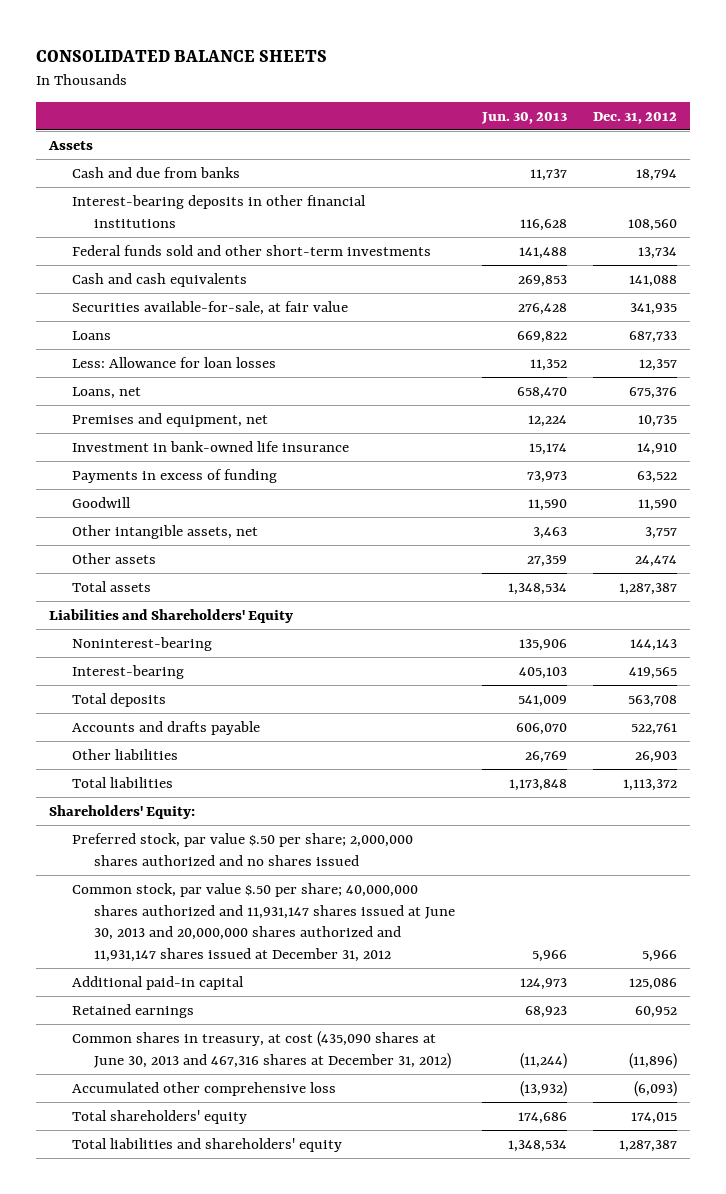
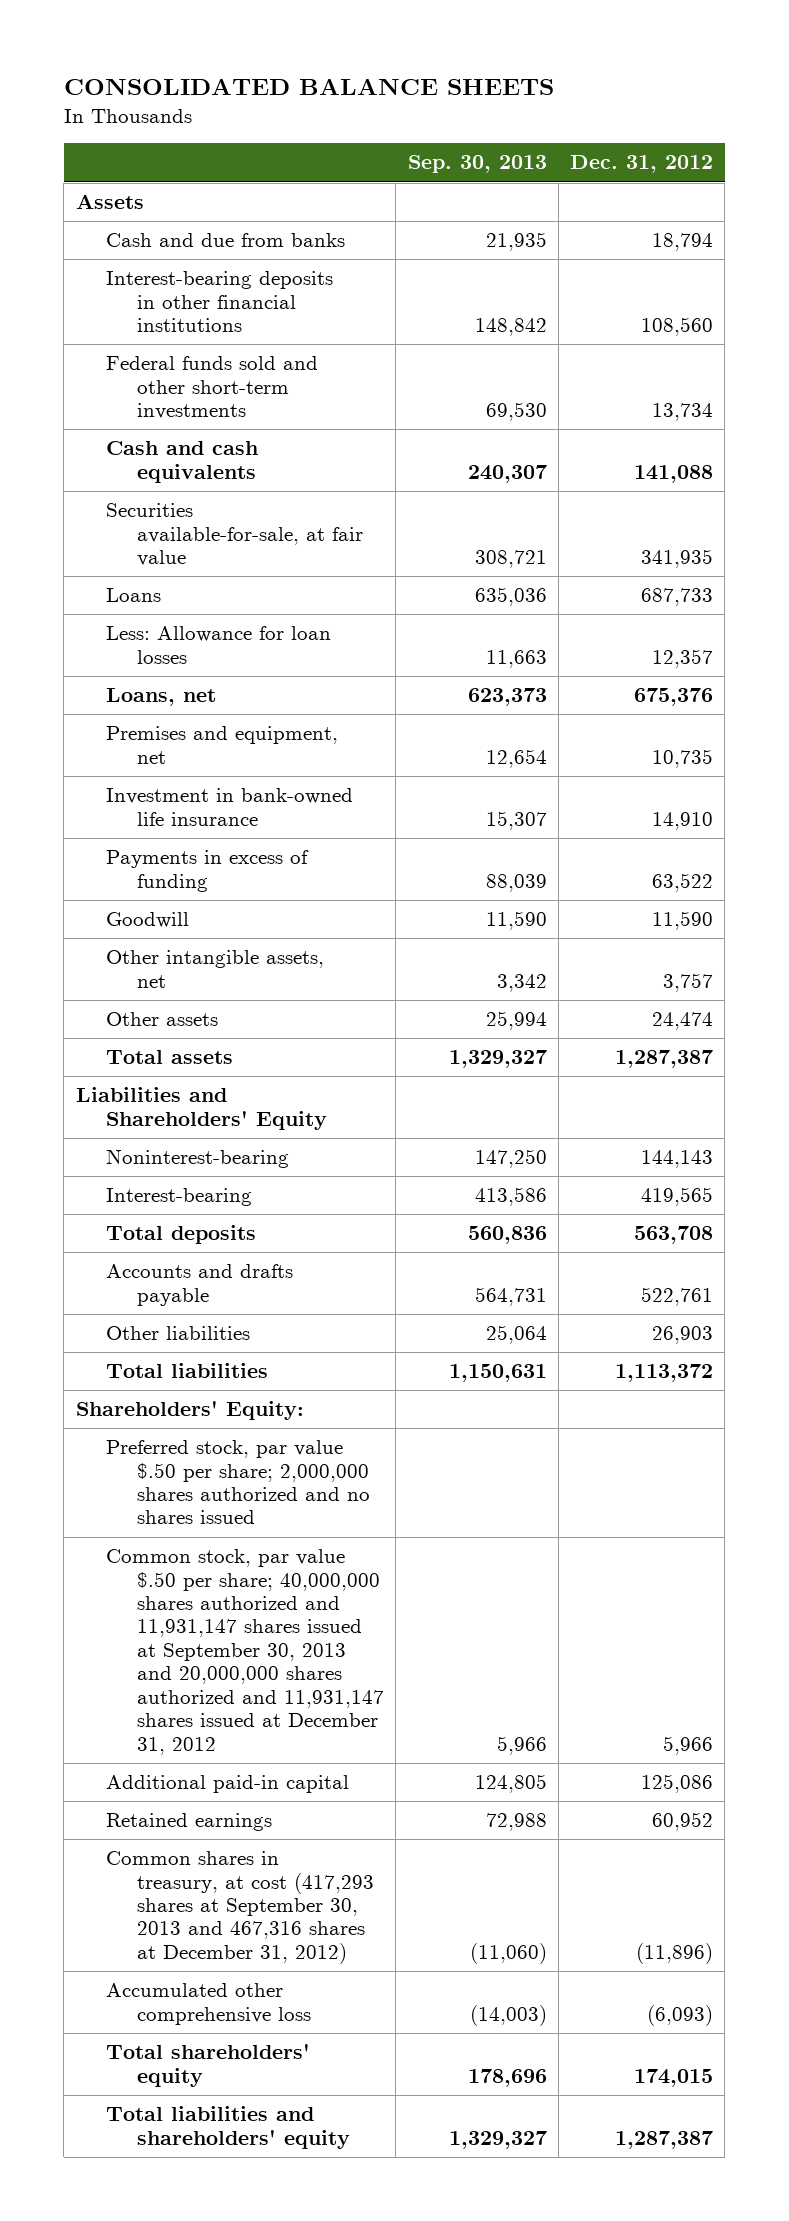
[480,111,567,124] Jun. 30, 2013 -> none
none -> [407,155,547,174] Sep. 30, 2013
[71,882,456,963] Common stock, par value $.50 per share; 40,000,000 shares authorized and 11,931,147 shares issued at June 30, 2013 and 20,000,000 shares authorized and 11,931,147 shares issued at December 31, 2012 -> [106,1549,385,1755] Common stock, par value $.50 per share; 40,000,000 shares authorized and 11,931,147 shares issued at September 30, 2013 and 20,000,000 shares authorized and 11,931,147 shares issued at December 31, 2012
[71,1030,452,1069] Common shares in treasury, at cost (435,090 shares at June 30, 2013 and 467,316 shares at December 31, 2012) -> [106,1851,375,1964] Common shares in treasury, at cost (417,293 shares at September 30, 2013 and 467,316 shares at December 31, 2012)

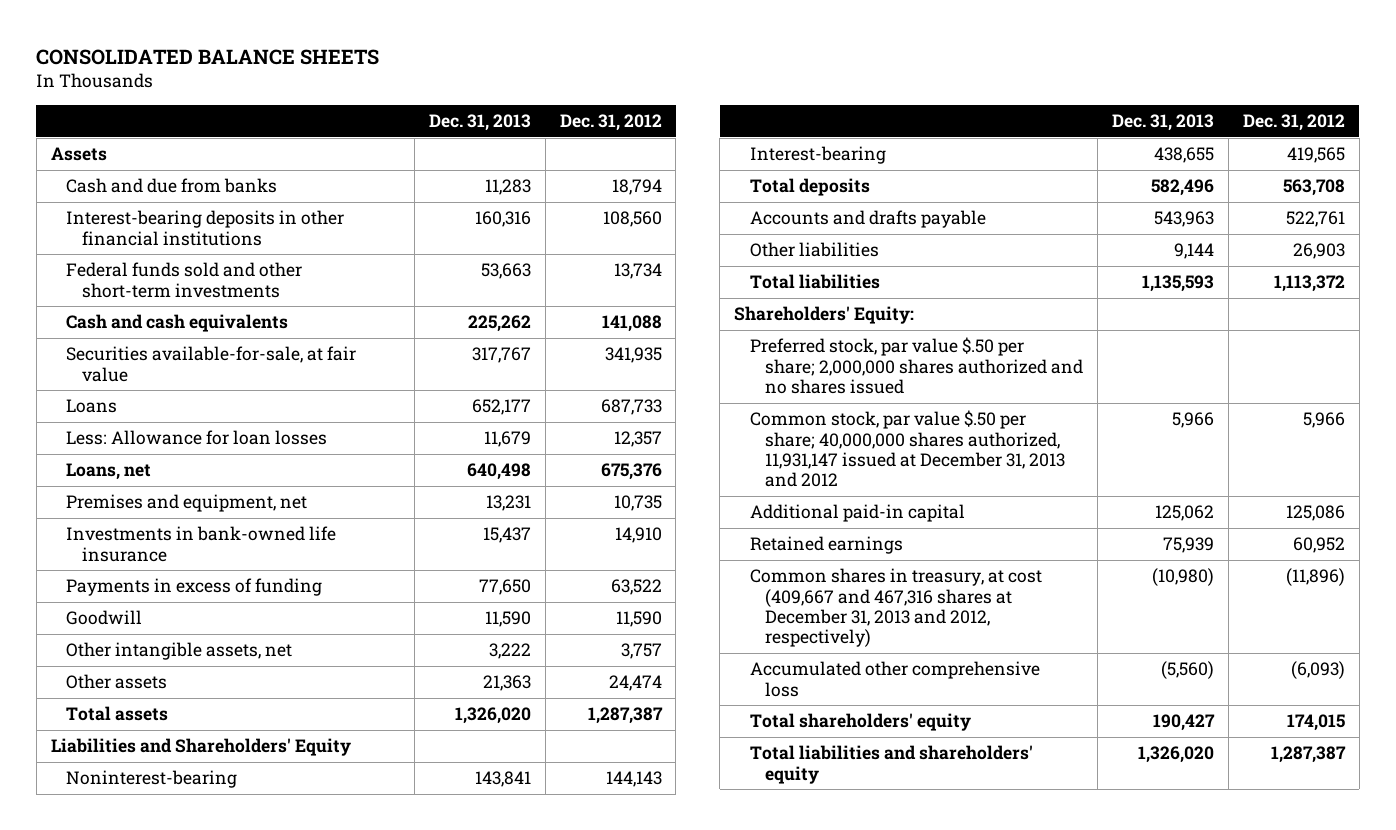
[407,155,547,174] Sep. 30, 2013 -> none
none -> [428,114,531,132] Dec. 31, 2013
[106,788,354,826] Investment in bank-owned life insurance -> [66,526,337,562] Investments in bank-owned life insurance
[106,1549,385,1755] Common stock, par value $.50 per share; 40,000,000 shares authorized and 11,931,147 shares issued at September 30, 2013 and 20,000,000 shares authorized and 11,931,147 shares issued at December 31, 2012 -> [749,410,1066,488] Common stock, par value $.50 per share; 40,000,000 shares authorized, 11,931,147 issued at December 31, 2013 and 2012
[106,1851,375,1964] Common shares in treasury, at cost (417,293 shares at September 30, 2013 and 467,316 shares at December 31, 2012) -> [749,568,1042,648] Common shares in treasury, at cost (409,667 and 467,316 shares at December 31, 2013 and 2012, respectively)

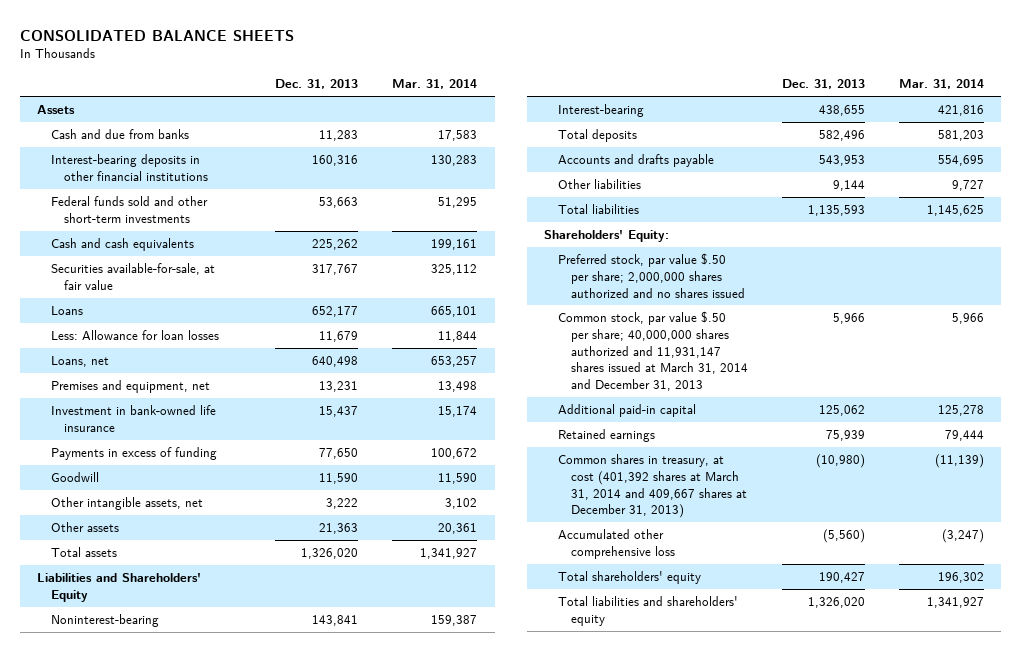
[559,114,662,132] Dec. 31, 2012 -> none
none -> [392,79,478,90] Mar. 31, 2014
[66,526,337,562] Investments in bank-owned life insurance -> [50,405,216,432] Investment in bank-owned life insurance
[1154,211,1215,228] 543,963 -> [819,155,866,167] 543,953
[749,410,1066,488] Common stock, par value $.50 per share; 40,000,000 shares authorized, 11,931,147 issued at December 31, 2013 and 2012 -> [557,311,748,391] Common stock, par value $.50 per share; 40,000,000 shares authorized and 11,931,147 shares issued at March 31, 2014 and December 31, 2013
[749,568,1042,648] Common shares in treasury, at cost (409,667 and 467,316 shares at December 31, 2013 and 2012, respectively) -> [557,454,747,519] Common shares in treasury, at cost (401,392 shares at March 31, 2014 and 409,667 shares at December 31, 2013)

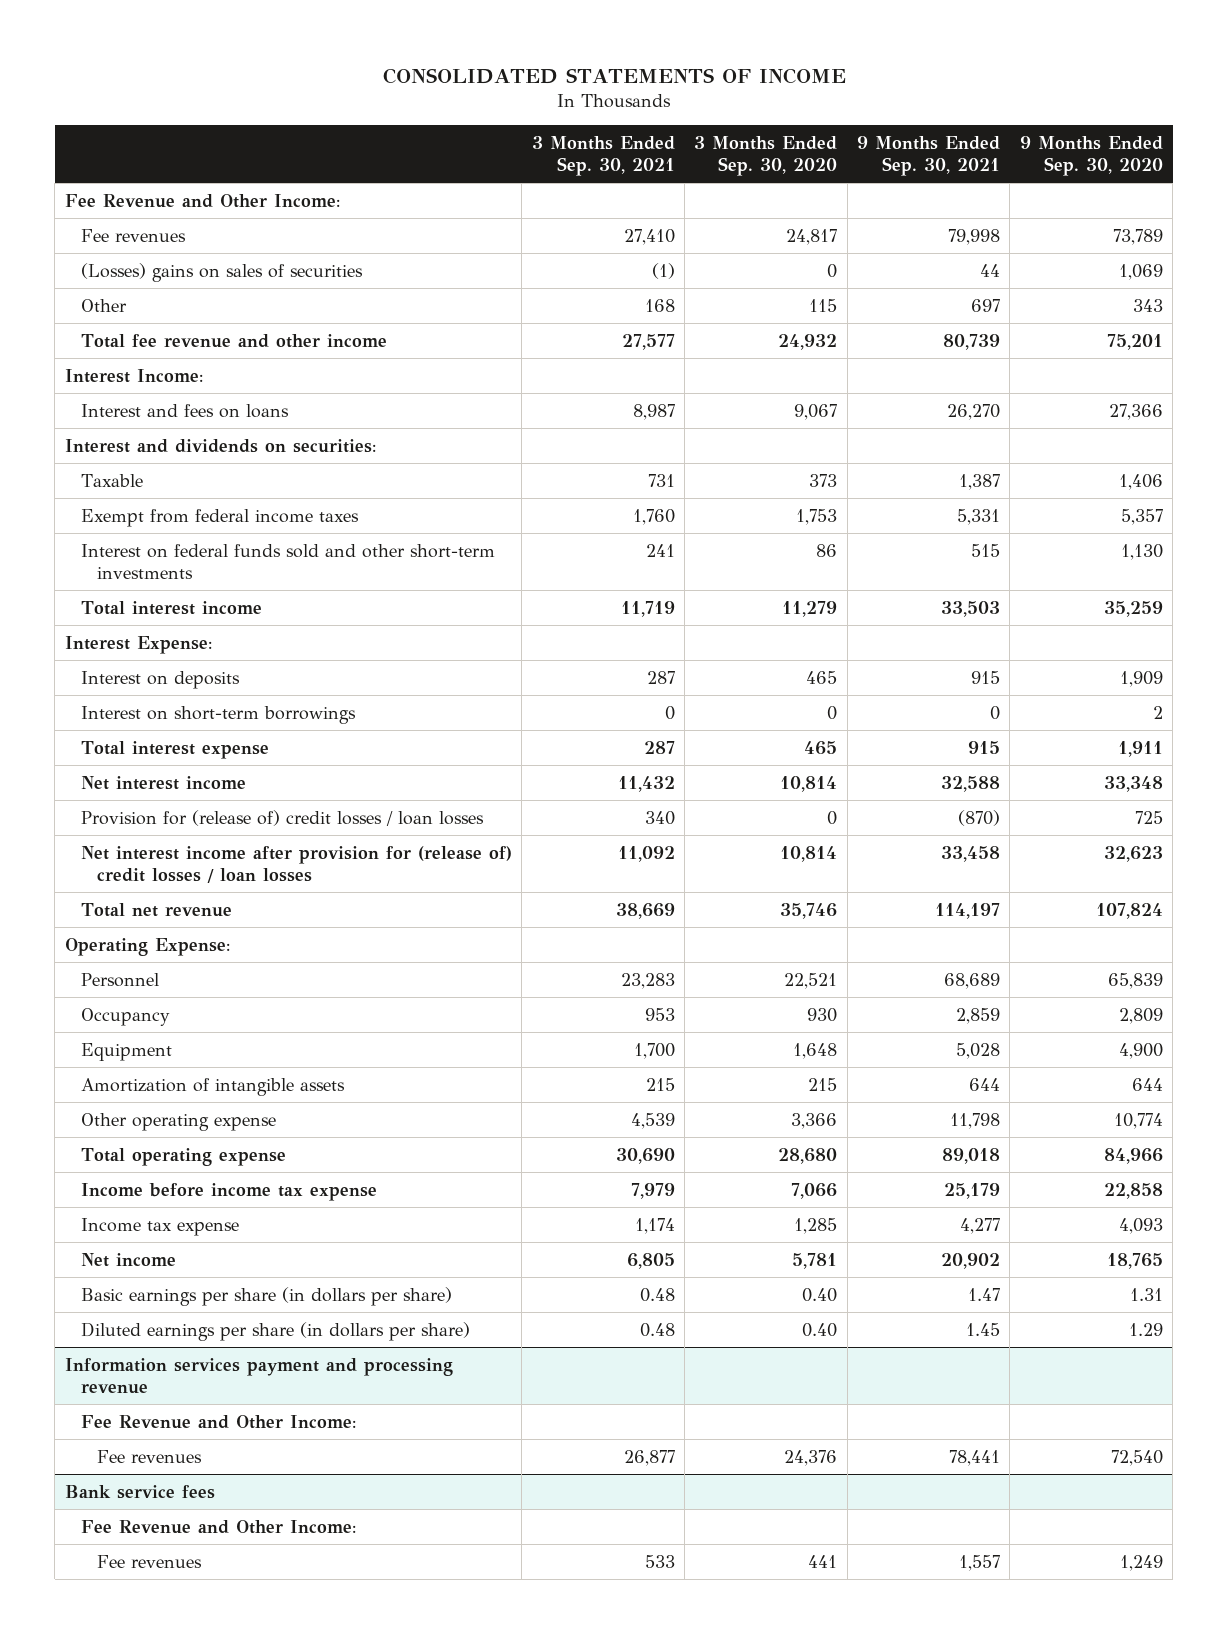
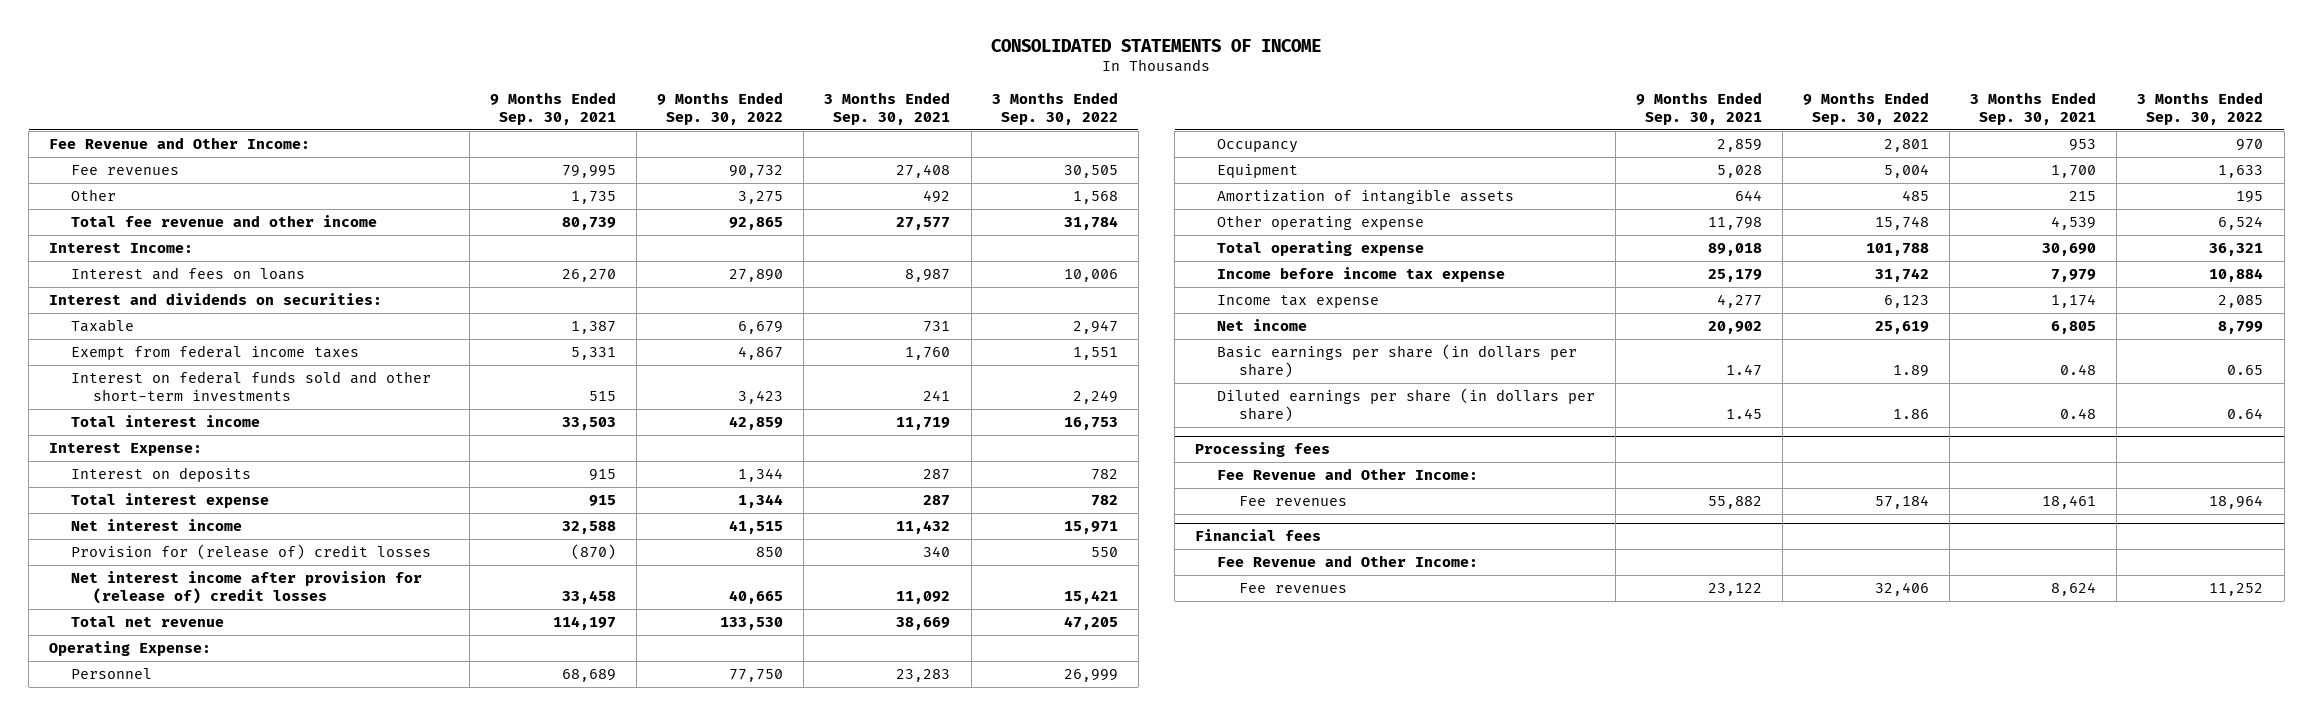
[694,135,838,176] 3 Months Ended Sep. 30, 2020 -> none
[1019,135,1163,176] 9 Months Ended Sep. 30, 2020 -> none
none -> [657,91,784,126] 9 Months Ended Sep. 30, 2022
none -> [991,91,1118,126] 3 Months Ended Sep. 30, 2022
[80,262,363,282] (Losses) gains on sales of securities -> none
[623,228,675,245] 27,410 -> [896,164,951,179] 27,408
[948,228,1001,245] 79,998 -> [562,165,617,179] 79,995
[644,298,675,312] 168 -> [923,190,951,204] 492
[971,298,1001,312] 697 -> [571,191,617,205] 1,735
[80,705,356,724] Interest on short-term borrowings -> none
[80,809,484,826] Provision for (release of) credit losses / loan losses -> [71,544,432,561] Provision for (release of) credit losses
[80,845,512,883] Net interest income after provision for (release of) credit losses / loan losses -> [71,571,423,605] Net interest income after provision for (release of) credit losses
[64,1357,453,1394] Information services payment and processing revenue -> none
none -> [1195,442,1331,458] Processing fees
[64,1484,215,1499] Bank service fees -> none
[623,1449,675,1466] 26,877 -> [2042,495,2097,510] 18,461
[949,1449,1001,1466] 78,441 -> [1708,496,1763,510] 55,882
none -> [1195,529,1322,542] Financial fees
[644,1554,675,1568] 533 -> [2051,582,2097,597] 8,624
[959,1554,1001,1571] 1,557 -> [1708,583,1763,597] 23,122

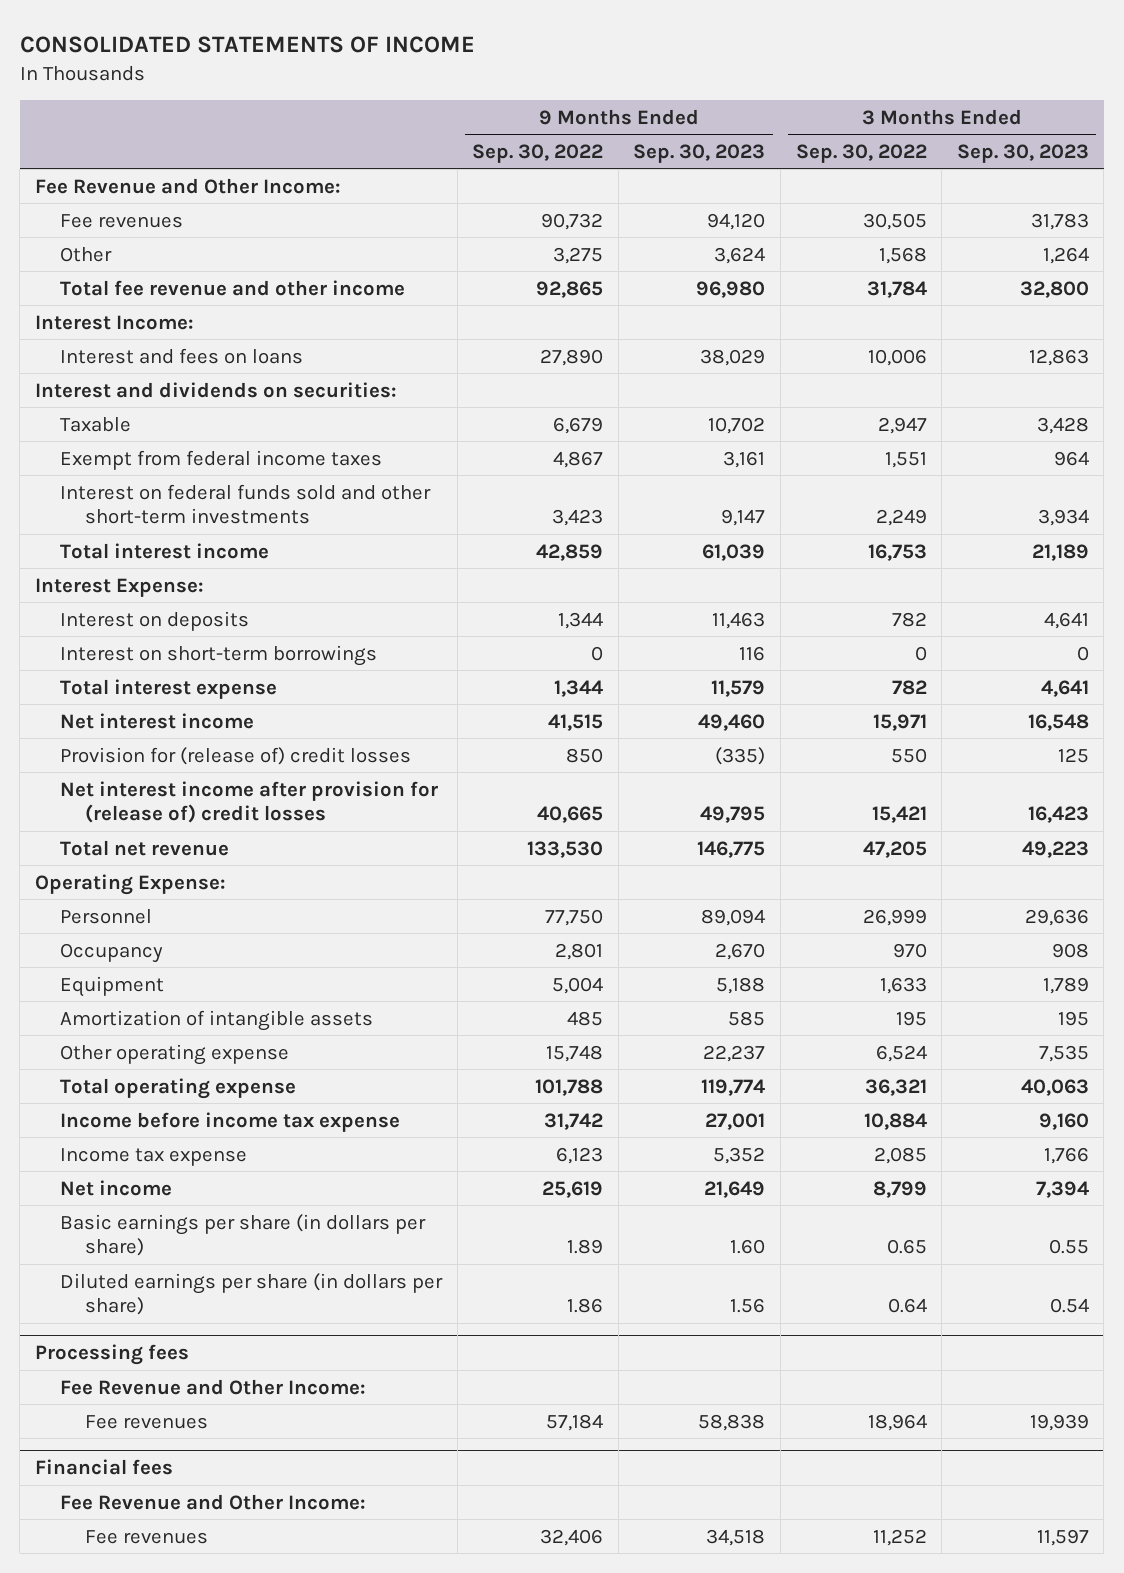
[490,91,617,126] 9 Months Ended Sep. 30, 2021 -> none
[824,91,951,126] 3 Months Ended Sep. 30, 2021 -> none
none -> [633,143,766,163] Sep. 30, 2023
none -> [956,143,1089,163] Sep. 30, 2023
none -> [60,644,378,666] Interest on short-term borrowings

